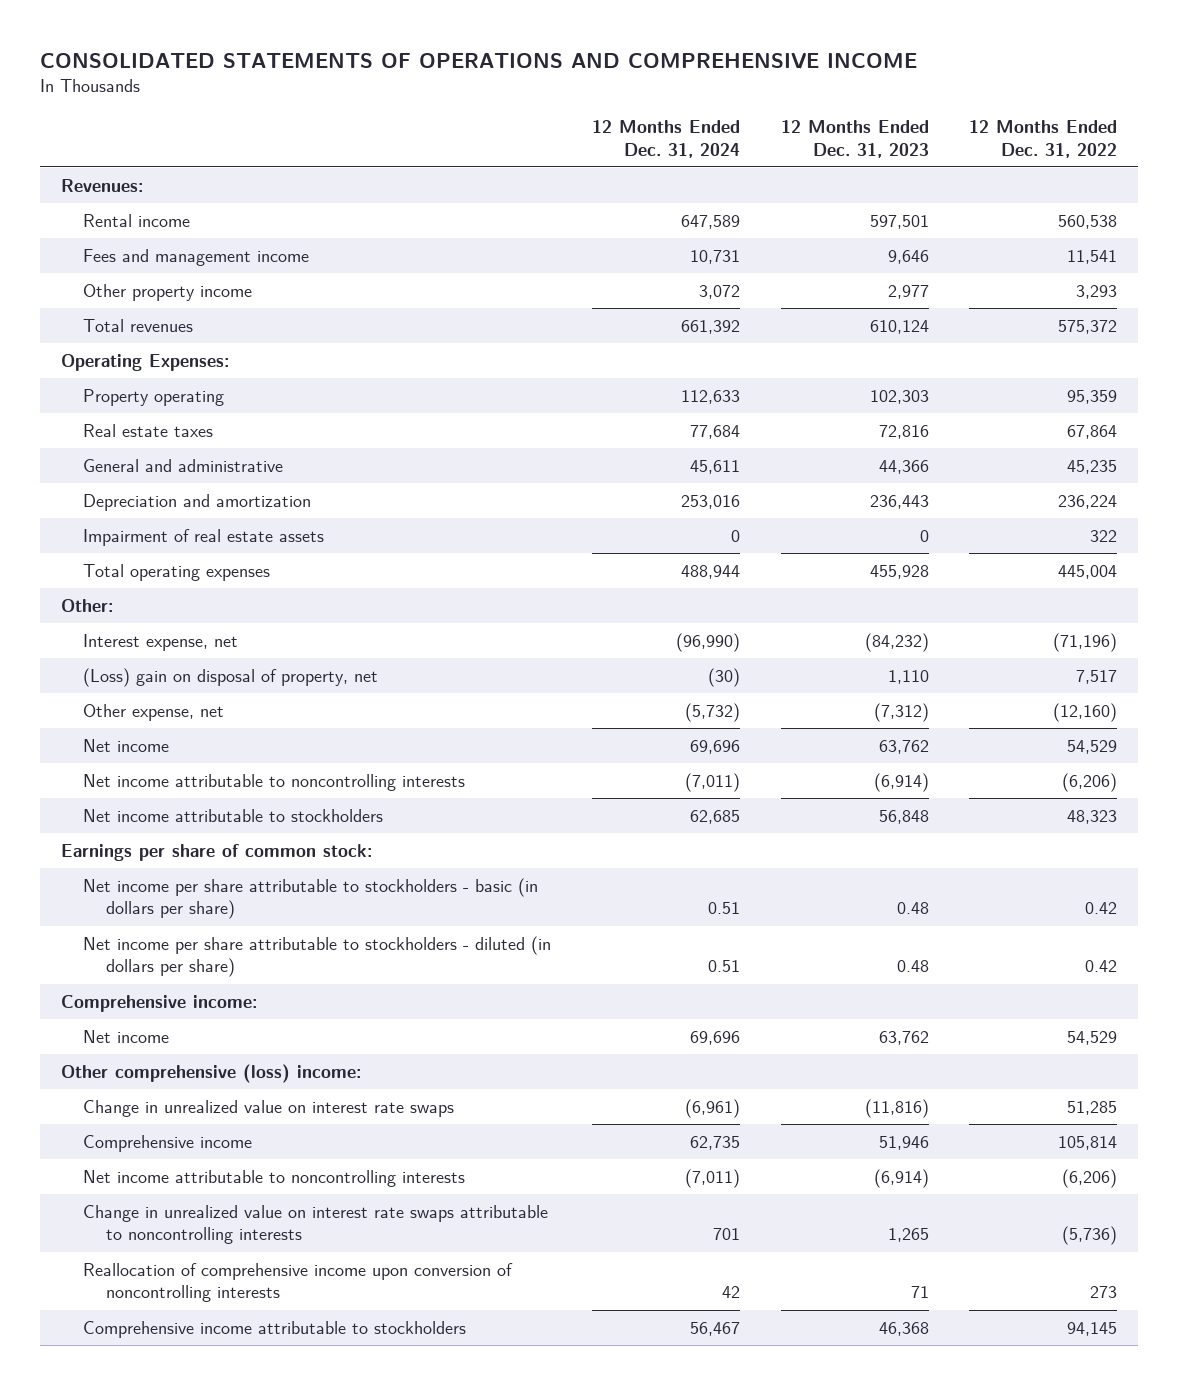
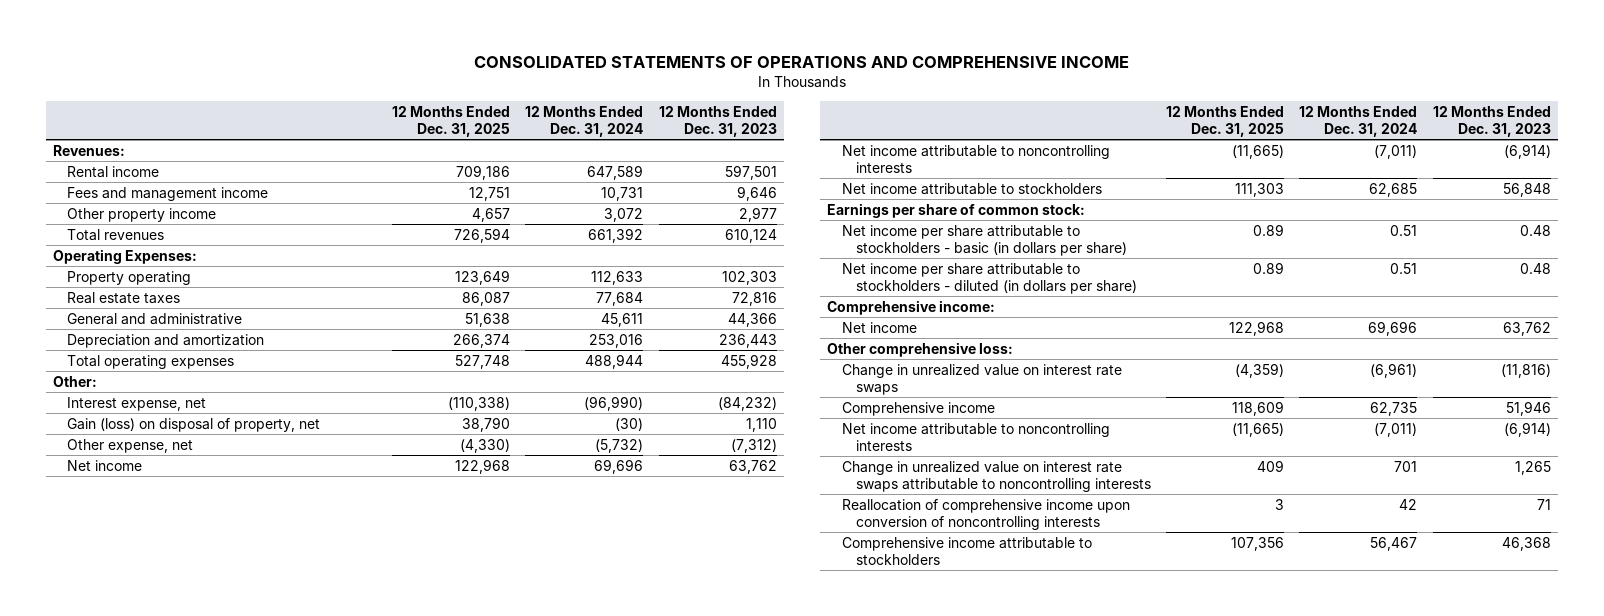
[969,119,1118,158] 12 Months Ended Dec. 31, 2022 -> none
none -> [391,105,510,137] 12 Months Ended Dec. 31, 2025
[83,528,325,546] Impairment of real estate assets -> none
[83,667,379,687] (Loss) gain on disposal of property, net -> [67,417,321,432] Gain (loss) on disposal of property, net
[60,1063,361,1083] Other comprehensive (loss) income: -> [827,341,1014,357] Other comprehensive loss:

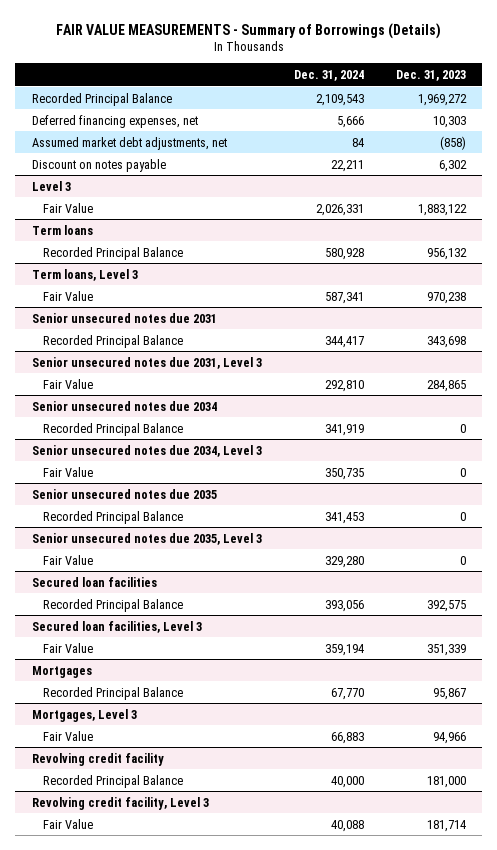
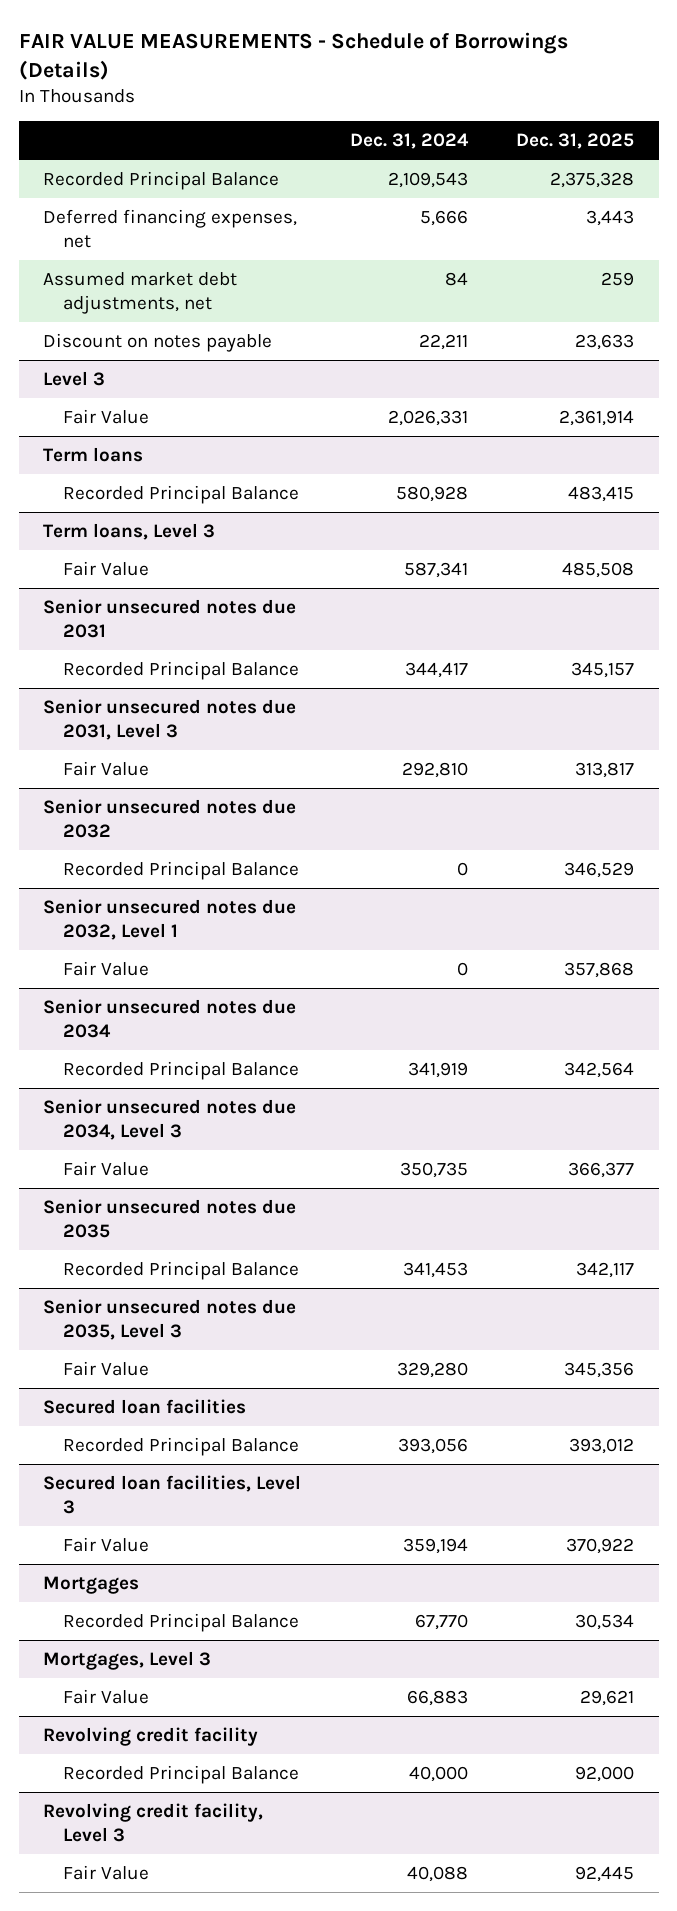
[55,22,441,39] FAIR VALUE MEASUREMENTS - Summary of Borrowings (Details) -> [18,31,568,81] FAIR VALUE MEASUREMENTS - Schedule of Borrowings (Details)
[395,69,466,81] Dec. 31, 2023 -> none
none -> [516,133,635,150] Dec. 31, 2025
none -> [42,798,296,839] Senior unsecured notes due 2032
none -> [63,860,300,880] Recorded Principal Balance
none -> [42,898,296,941] Senior unsecured notes due 2032, Level 1
none -> [63,960,150,976] Fair Value

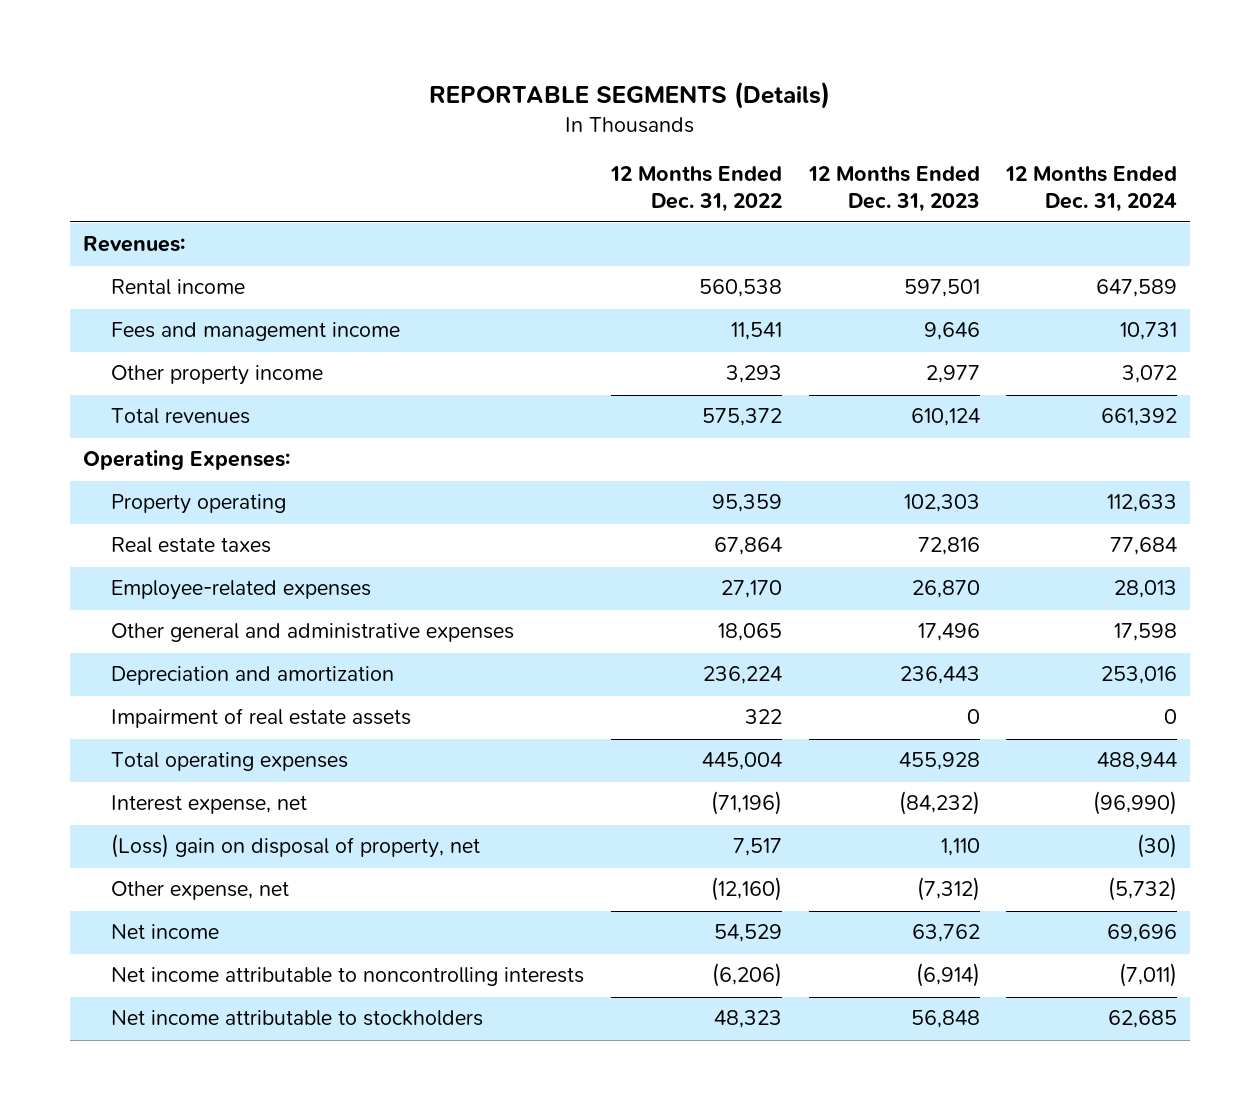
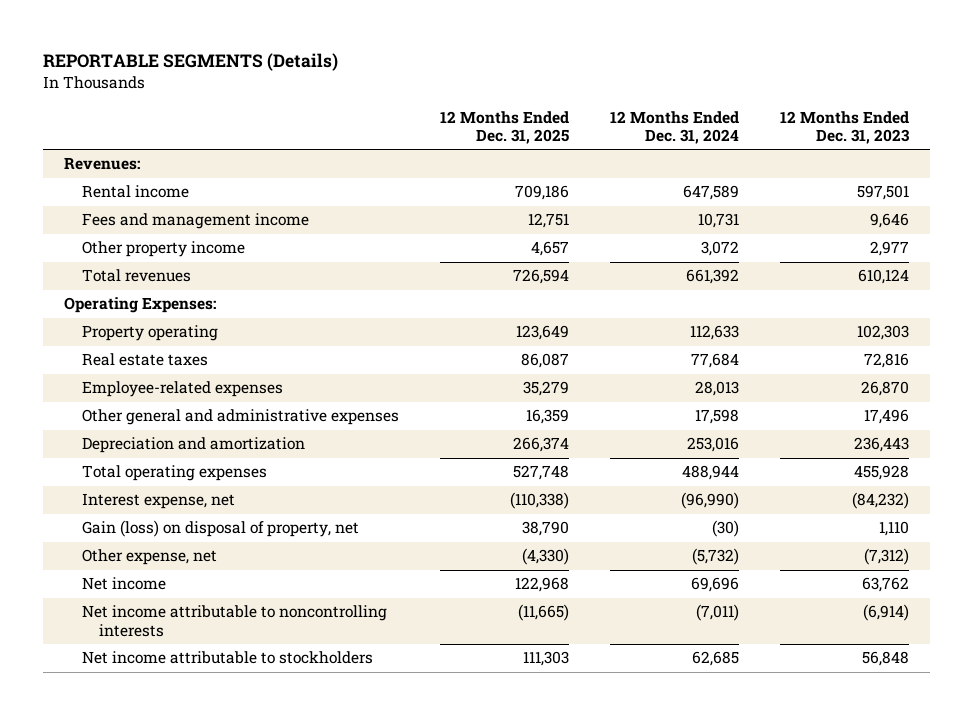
[609,166,782,212] 12 Months Ended Dec. 31, 2022 -> none
none -> [439,110,569,144] 12 Months Ended Dec. 31, 2025
[111,708,412,729] Impairment of real estate assets -> none
[111,834,481,859] (Loss) gain on disposal of property, net -> [81,520,359,538] Gain (loss) on disposal of property, net

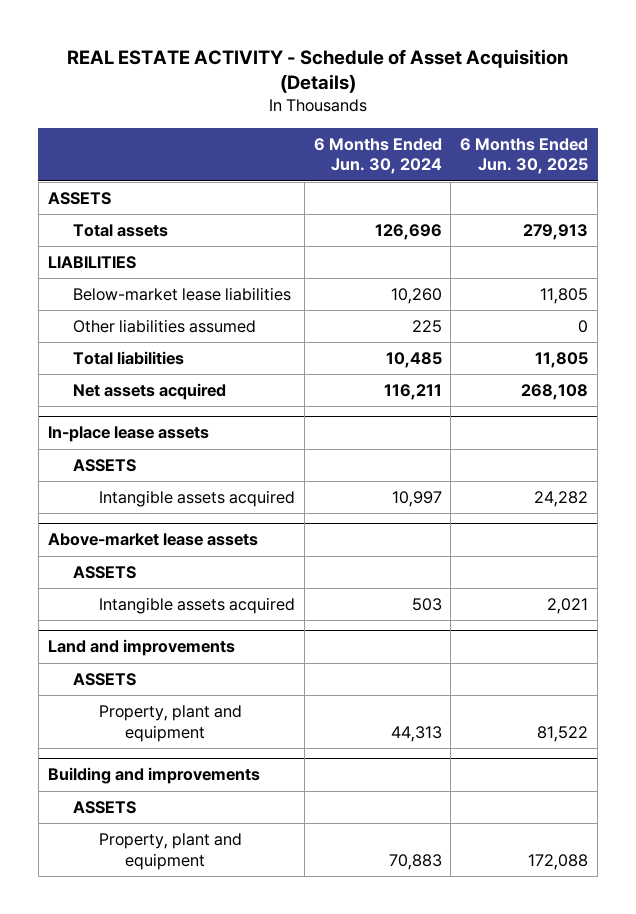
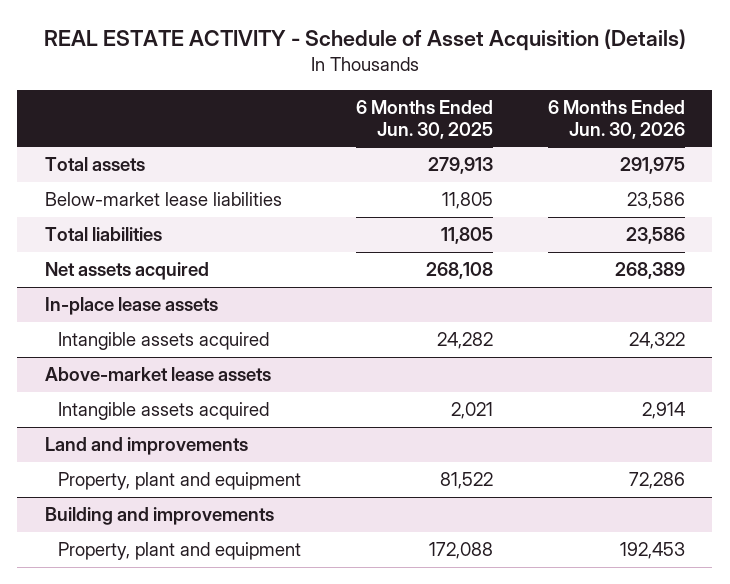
[313,137,442,175] 6 Months Ended Jun. 30, 2024 -> none
none -> [547,100,685,139] 6 Months Ended Jun. 30, 2026
[47,192,111,206] ASSETS -> none
[47,256,136,270] LIABILITIES -> none
[73,319,257,334] Other liabilities assumed -> none
[73,459,137,473] ASSETS -> none
[73,566,137,580] ASSETS -> none
[73,673,137,687] ASSETS -> none
[73,801,137,815] ASSETS -> none

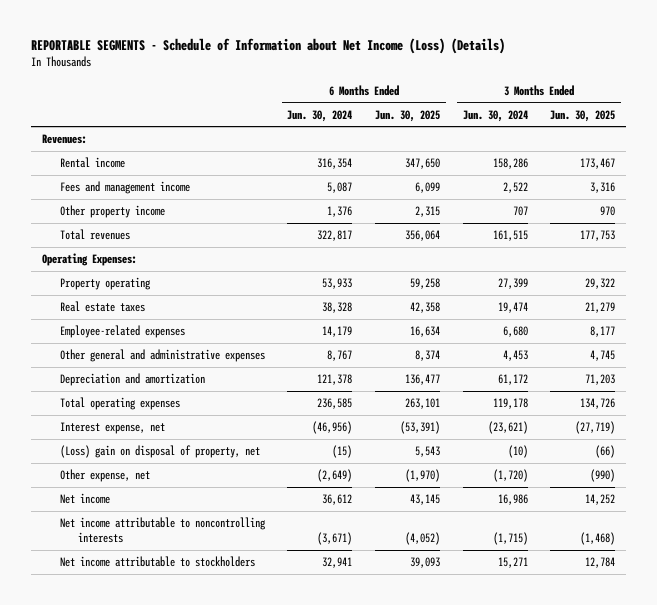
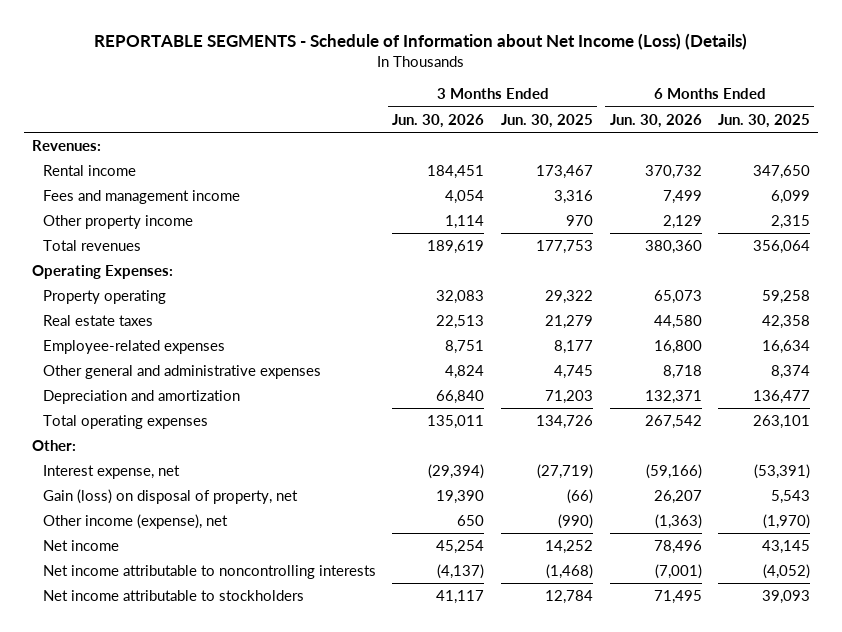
[287,109,353,122] Jun. 30, 2024 -> none
[462,109,528,122] Jun. 30, 2024 -> none
none -> [392,113,485,128] Jun. 30, 2026
none -> [609,113,702,128] Jun. 30, 2026
none -> [32,439,77,451] Other:
[59,445,260,459] (Loss) gain on disposal of property, net -> [42,488,298,504] Gain (loss) on disposal of property, net
[59,469,150,483] Other expense, net -> [42,513,228,529] Other income (expense), net

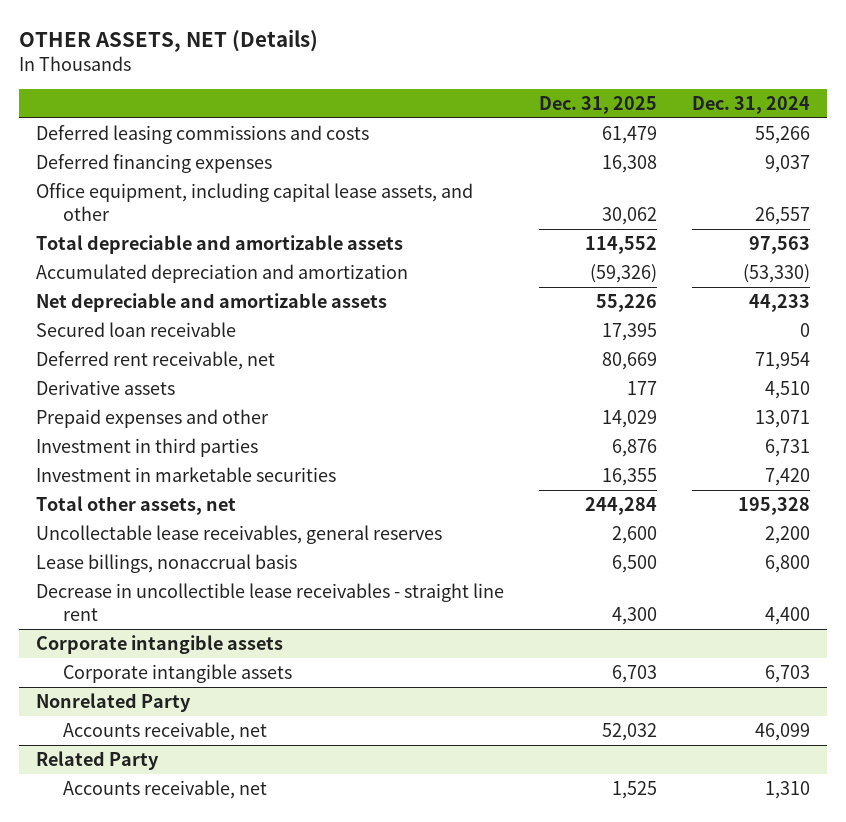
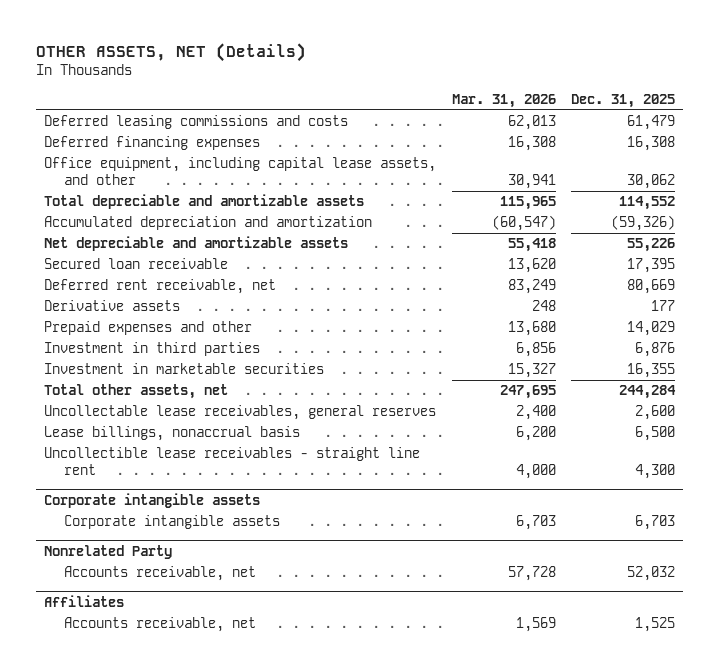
[691,95,810,114] Dec. 31, 2024 -> none
none -> [451,93,556,108] Mar. 31, 2026
[36,583,505,622] Decrease in uncollectible lease receivables - straight line rent -> [44,447,421,476] Uncollectible lease receivables - straight line rent
[36,751,160,771] Related Party -> [44,594,125,607] Affiliates

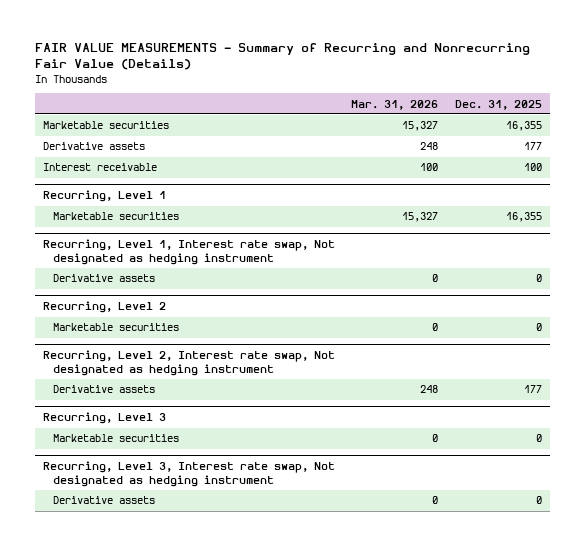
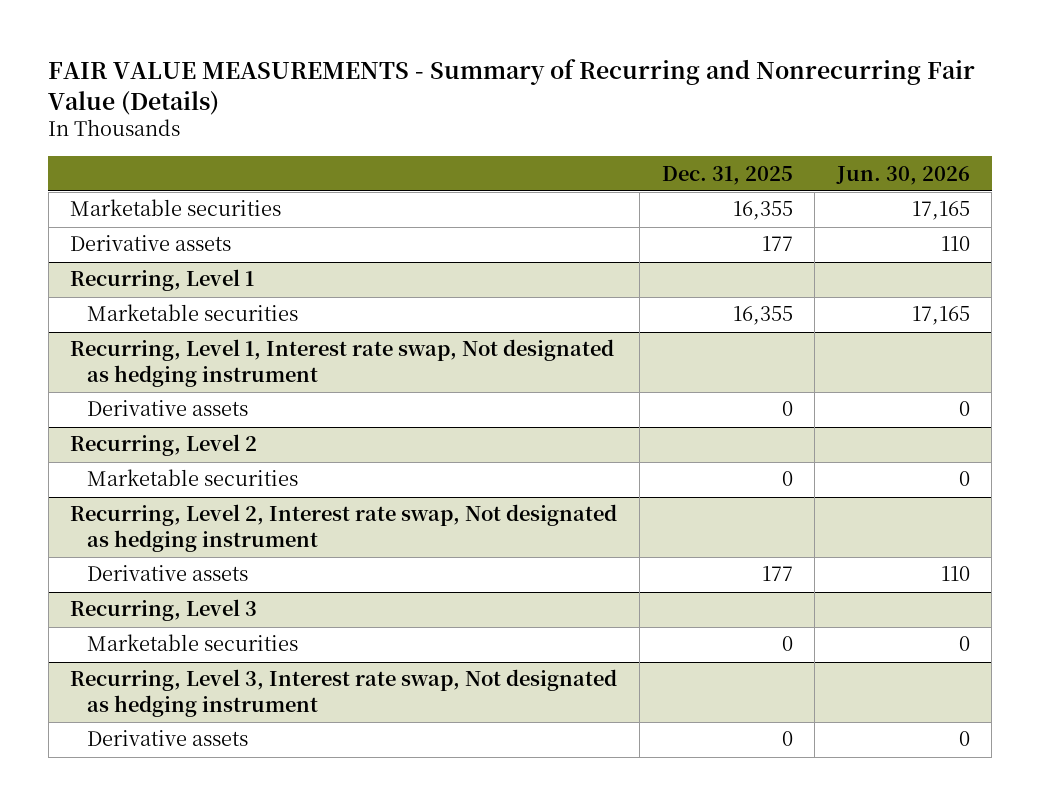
[351,99,439,110] Mar. 31, 2026 -> none
none -> [835,165,970,185] Jun. 30, 2026
[43,163,158,172] Interest receivable -> none

